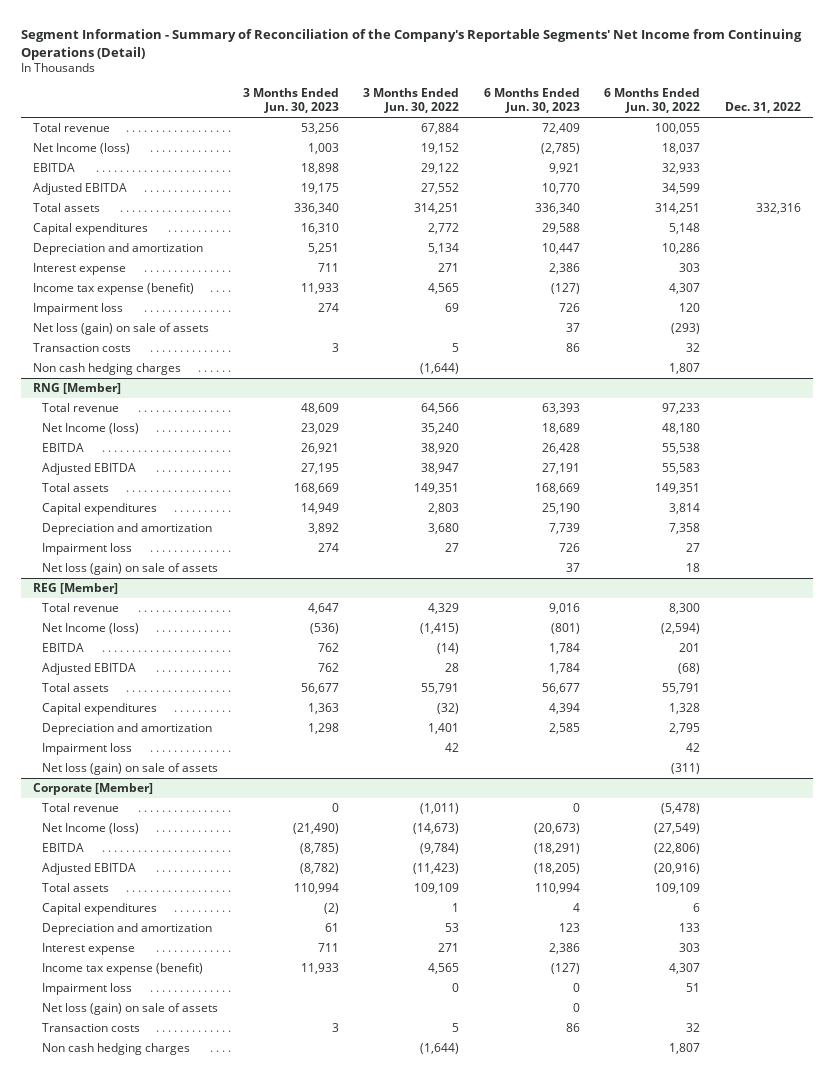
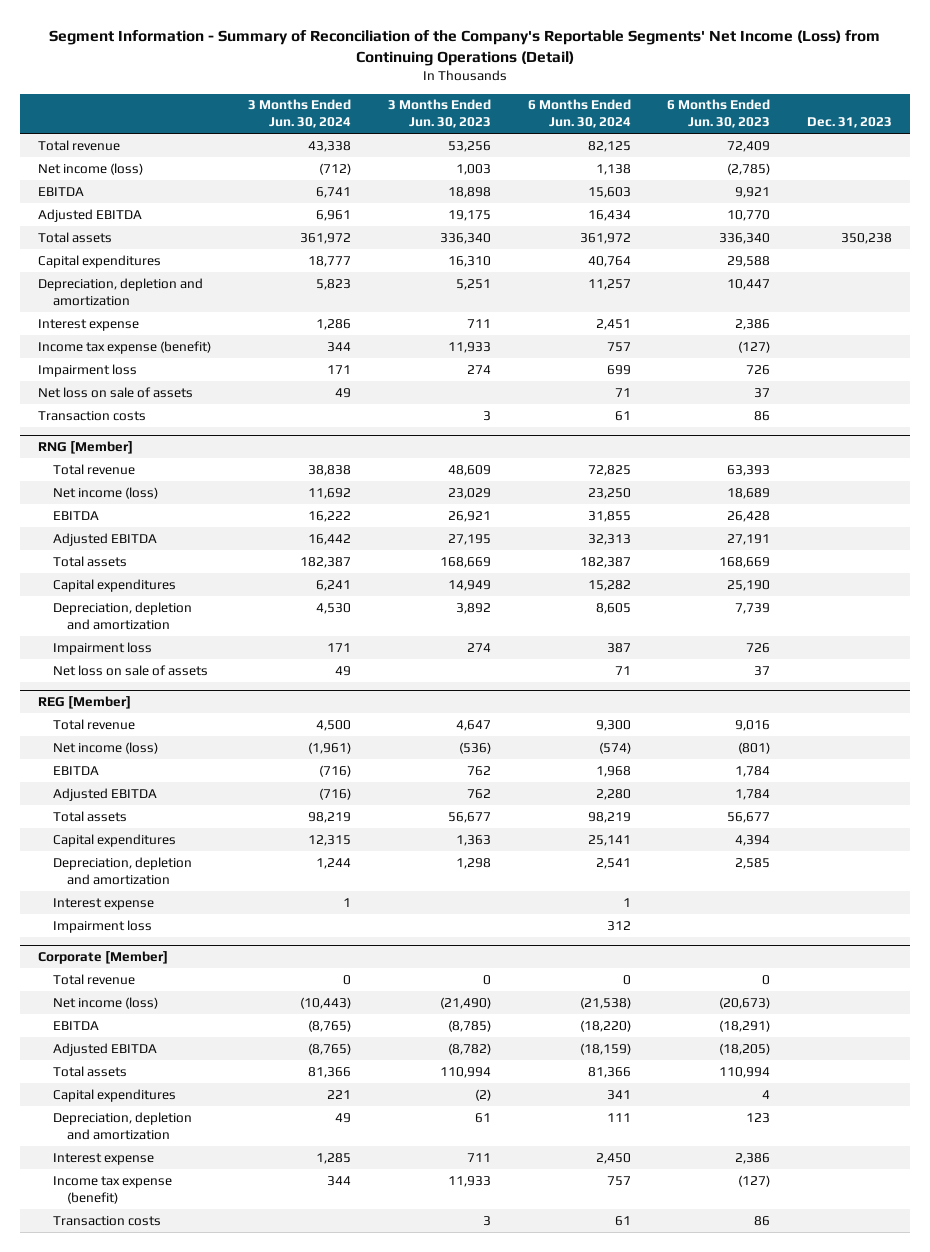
[21,28,803,60] Segment Information - Summary of Reconciliation of the Company's Reportable Segments' Net Income from Continuing Operations (Detail) -> [49,29,881,66] Segment Information - Summary of Reconciliation of the Company's Reportable Segments' Net Income (Loss) from Continuing Operations (Detail)
[363,88,460,114] 3 Months Ended Jun. 30, 2022 -> none
[604,88,701,114] 6 Months Ended Jun. 30, 2022 -> none
[724,102,801,114] Dec. 31, 2022 -> none
none -> [248,99,352,129] 3 Months Ended Jun. 30, 2024
none -> [527,99,631,129] 6 Months Ended Jun. 30, 2024
none -> [807,117,893,129] Dec. 31, 2023
[33,142,131,154] Net Income (loss) -> [38,162,144,175] Net income (loss)
[33,242,204,255] Depreciation and amortization -> [38,277,204,306] Depreciation, depletion and amortization
[33,322,210,335] Net loss (gain) on sale of assets -> [38,386,194,398] Net loss on sale of assets
[33,362,182,375] Non cash hedging charges -> none
[42,422,140,434] Net Income (loss) -> [52,486,158,499] Net income (loss)
[42,522,213,535] Depreciation and amortization -> [52,601,192,630] Depreciation, depletion and amortization
[42,562,219,575] Net loss (gain) on sale of assets -> [52,664,208,676] Net loss on sale of assets
[42,622,140,634] Net Income (loss) -> [52,741,158,754] Net income (loss)
[42,722,213,735] Depreciation and amortization -> [52,856,192,885] Depreciation, depletion and amortization
none -> [52,897,154,910] Interest expense
[42,762,219,775] Net loss (gain) on sale of assets -> none
[42,822,140,834] Net Income (loss) -> [52,996,158,1009] Net income (loss)
[42,922,213,935] Depreciation and amortization -> [52,1111,192,1140] Depreciation, depletion and amortization
[42,982,133,995] Impairment loss -> none
[42,1002,219,1015] Net loss (gain) on sale of assets -> none
[42,1042,191,1055] Non cash hedging charges -> none

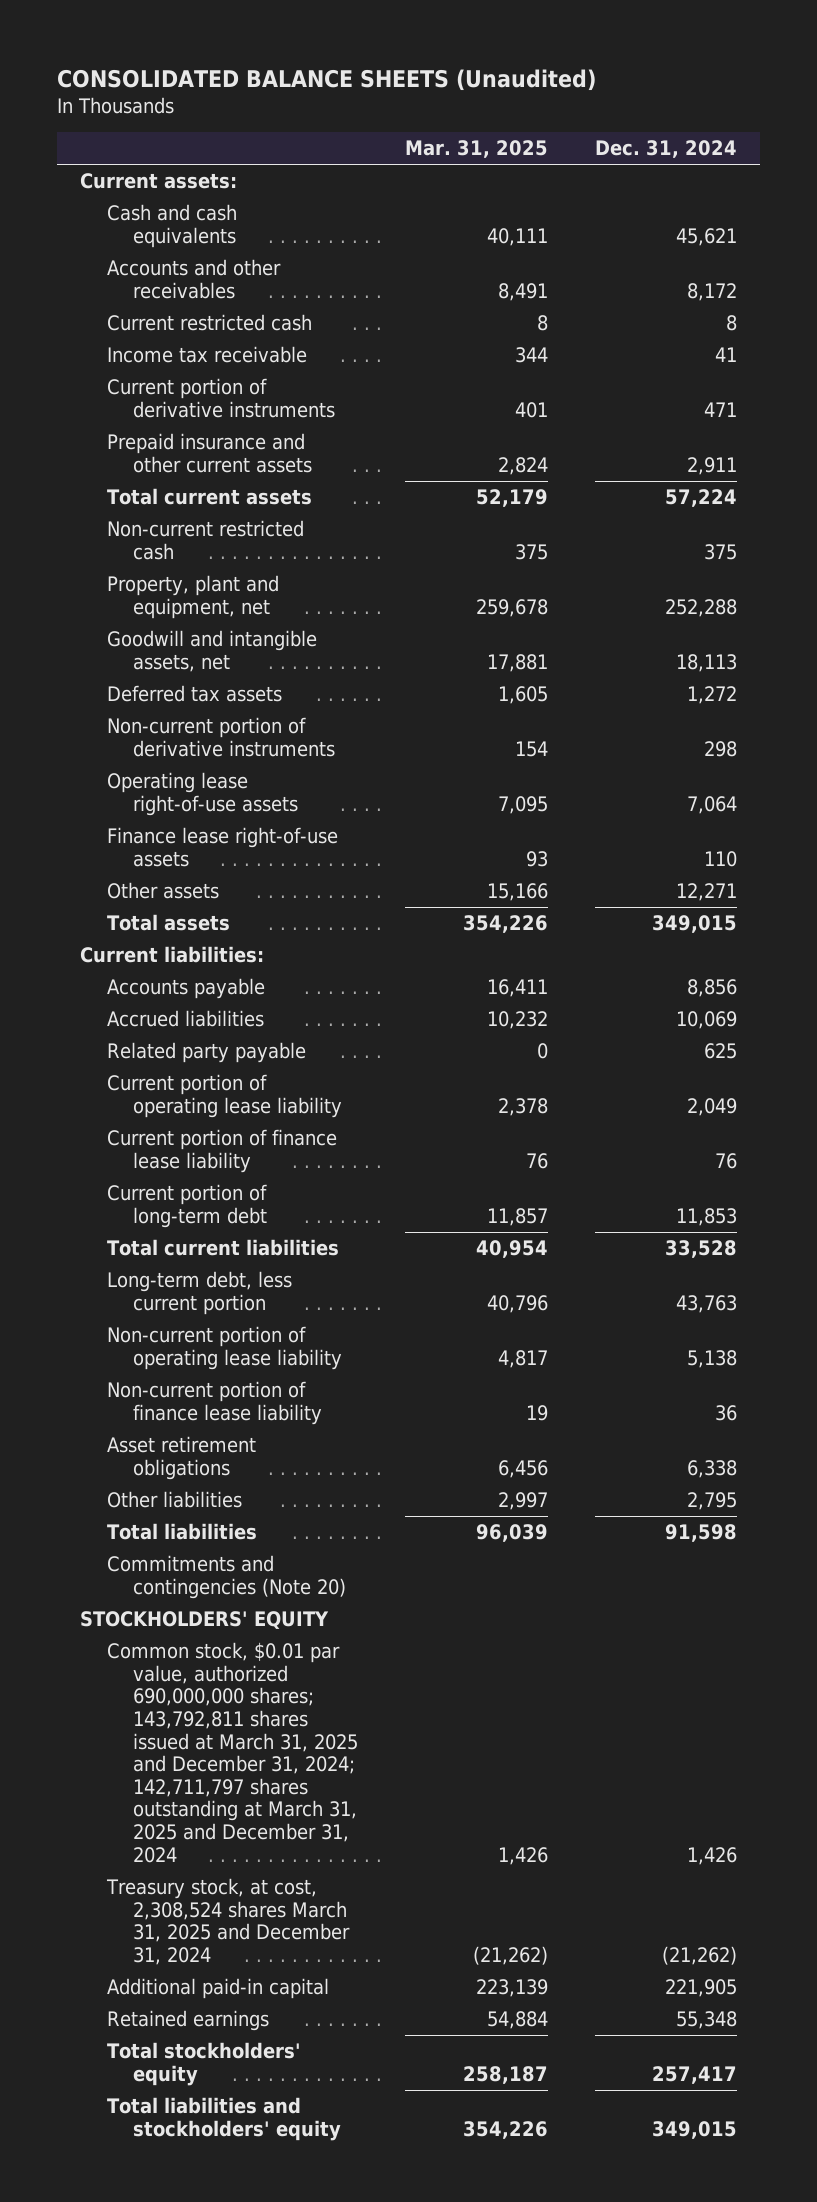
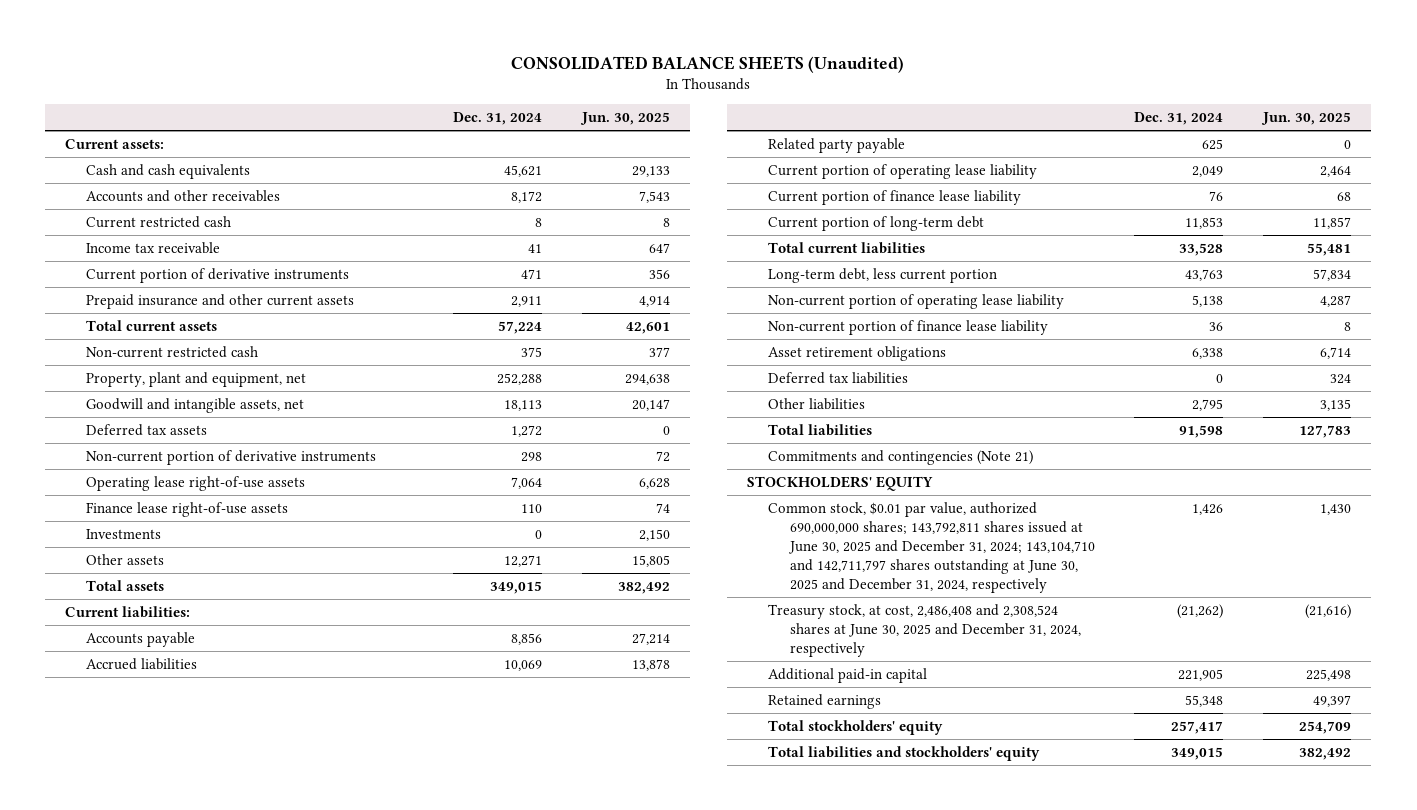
[405,140,549,159] Mar. 31, 2025 -> none
none -> [579,112,670,126] Jun. 30, 2025
none -> [86,529,162,540] Investments
none -> [768,372,909,385] Deferred tax liabilities
[106,1555,347,1599] Commitments and contingencies (Note 20) -> [768,450,1034,466] Commitments and contingencies (Note 21)
[106,1642,359,1863] Common stock, $0.01 par value, authorized 690,000,000 shares; 143,792,811 shares issued at March 31, 2025 and December 31, 2024; 142,711,797 shares outstanding at March 31, 2025 and December 31, 2024 -> [768,502,1095,593] Common stock, $0.01 par value, authorized 690,000,000 shares; 143,792,811 shares issued at June 30, 2025 and December 31, 2024; 143,104,710 and 142,711,797 shares outstanding at June 30, 2025 and December 31, 2024, respectively
[105,1878,351,1965] Treasury stock, at cost, 2,308,524 shares March 31, 2025 and December 31, 2024 -> [768,604,1081,657] Treasury stock, at cost, 2,486,408 and 2,308,524 shares at June 30, 2025 and December 31, 2024, respectively

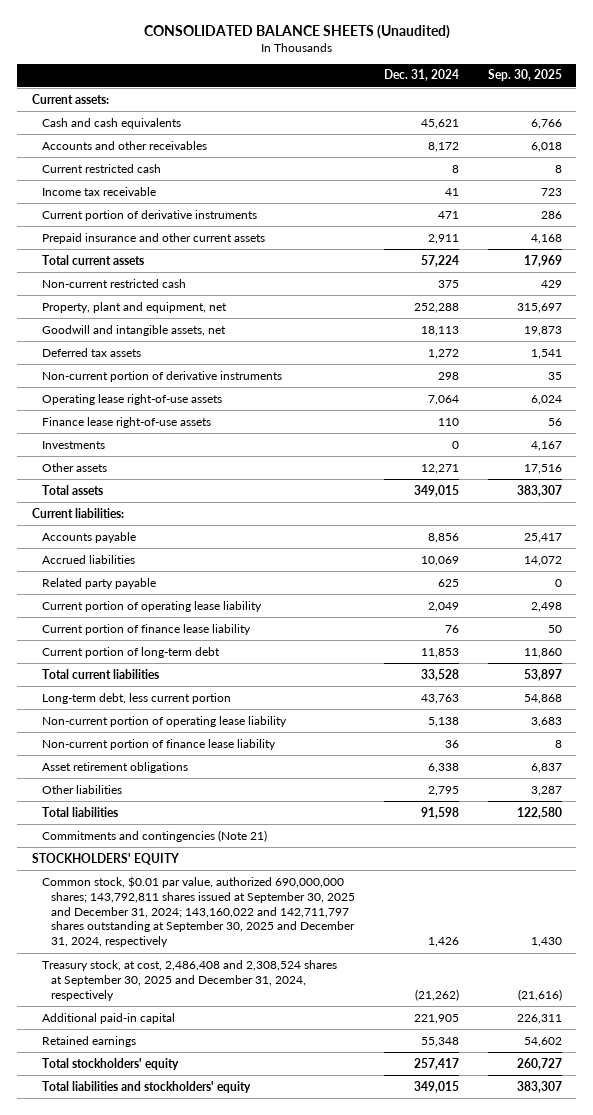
[579,112,670,126] Jun. 30, 2025 -> none
none -> [487,69,562,82] Sep. 30, 2025
[768,372,909,385] Deferred tax liabilities -> none
[768,502,1095,593] Common stock, $0.01 par value, authorized 690,000,000 shares; 143,792,811 shares issued at June 30, 2025 and December 31, 2024; 143,104,710 and 142,711,797 shares outstanding at June 30, 2025 and December 31, 2024, respectively -> [41,875,356,948] Common stock, $0.01 par value, authorized 690,000,000 shares; 143,792,811 shares issued at September 30, 2025 and December 31, 2024; 143,160,022 and 142,711,797 shares outstanding at September 30, 2025 and December 31, 2024, respectively
[768,604,1081,657] Treasury stock, at cost, 2,486,408 and 2,308,524 shares at June 30, 2025 and December 31, 2024, respectively -> [41,959,337,1001] Treasury stock, at cost, 2,486,408 and 2,308,524 shares at September 30, 2025 and December 31, 2024, respectively

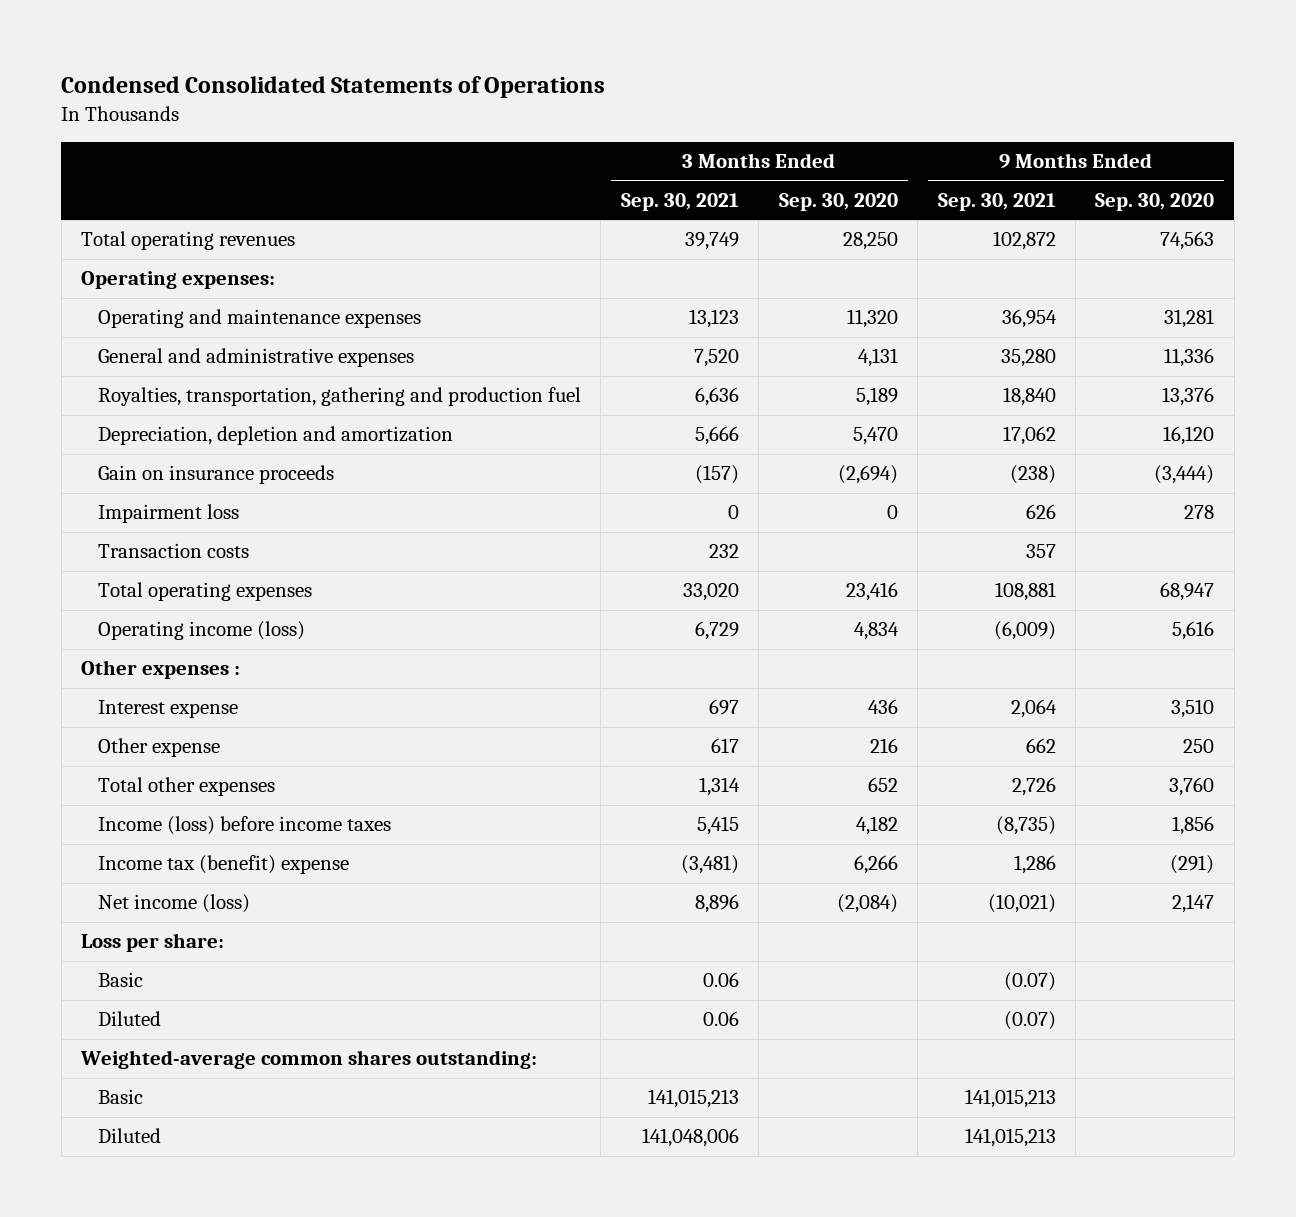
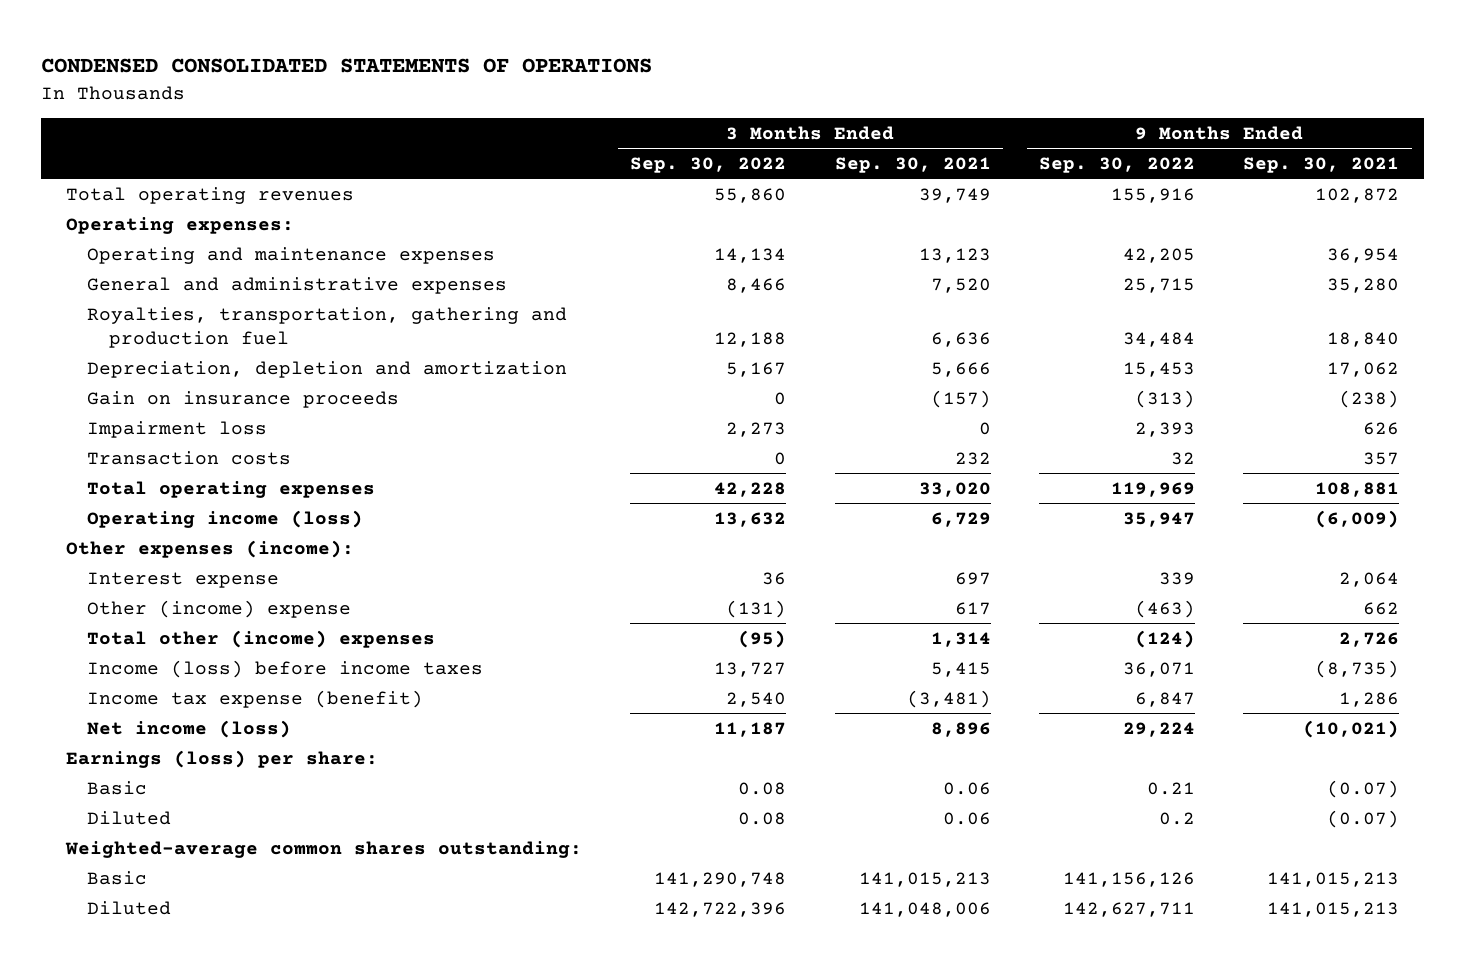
[61,76,606,99] Condensed Consolidated Statements of Operations -> [41,58,653,74] CONDENSED CONSOLIDATED STATEMENTS OF OPERATIONS
[778,192,898,211] Sep. 30, 2020 -> none
[1095,192,1215,211] Sep. 30, 2020 -> none
none -> [630,156,787,173] Sep. 30, 2022
none -> [1038,156,1195,173] Sep. 30, 2022
[81,660,241,680] Other expenses : -> [65,539,354,558] Other expenses (income):
[97,738,220,758] Other expense -> [87,599,352,618] Other (income) expense
[97,777,275,797] Total other expenses -> [87,629,436,648] Total other (income) expenses
[97,855,349,875] Income tax (benefit) expense -> [87,689,424,708] Income tax expense (benefit)
[81,933,225,953] Loss per share: -> [65,749,378,768] Earnings (loss) per share:

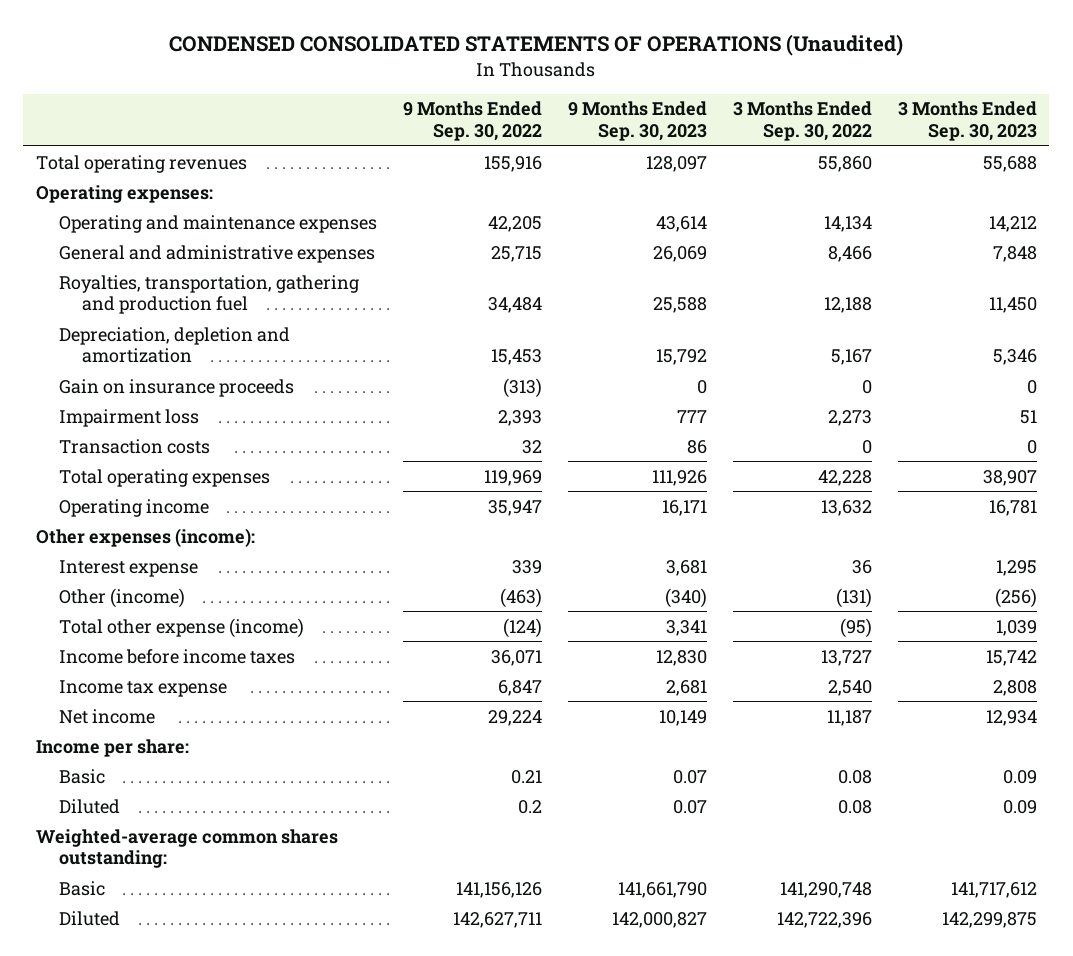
[41,58,653,74] CONDENSED CONSOLIDATED STATEMENTS OF OPERATIONS -> [169,34,904,57] CONDENSED CONSOLIDATED STATEMENTS OF OPERATIONS (Unaudited)
[834,156,991,173] Sep. 30, 2021 -> none
[1243,156,1400,173] Sep. 30, 2021 -> none
none -> [567,101,707,142] 9 Months Ended Sep. 30, 2023
none -> [897,101,1037,142] 3 Months Ended Sep. 30, 2023
[87,509,364,528] Operating income (loss) -> [59,498,210,517] Operating income
[87,599,352,618] Other (income) expense -> [59,587,186,608] Other (income)
[87,629,436,648] Total other (income) expenses -> [59,617,305,638] Total other expense (income)
[87,659,484,678] Income (loss) before income taxes -> [59,648,296,664] Income before income taxes
[87,689,424,708] Income tax expense (benefit) -> [59,679,228,697] Income tax expense
[87,719,292,738] Net income (loss) -> [59,708,156,724] Net income
[65,749,378,768] Earnings (loss) per share: -> [36,738,190,757] Income per share:

